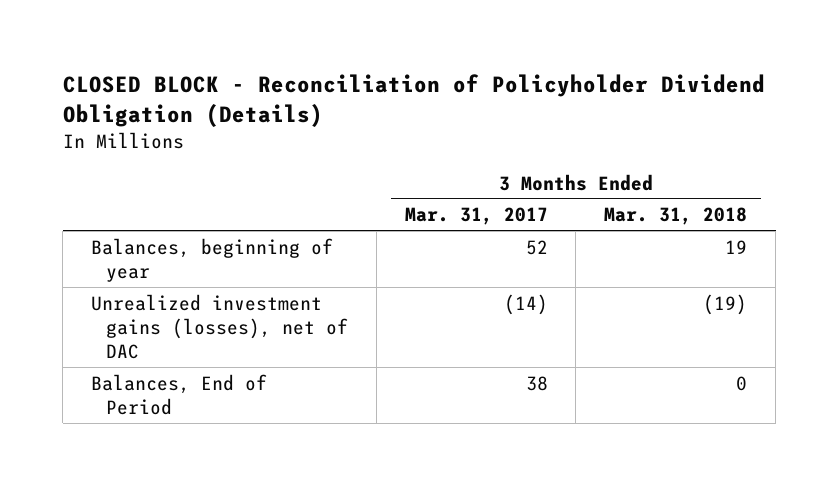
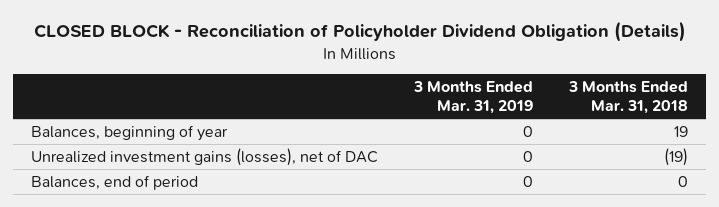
[404,207,548,226] Mar. 31, 2017 -> none
none -> [413,81,534,115] 3 Months Ended Mar. 31, 2019
[90,373,267,415] Balances, End of Period -> [30,174,198,190] Balances, end of period

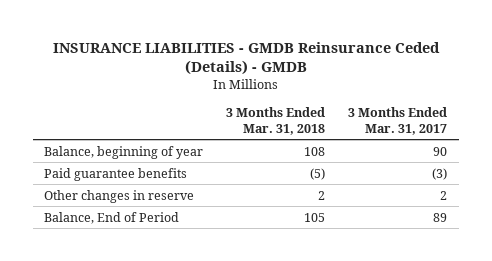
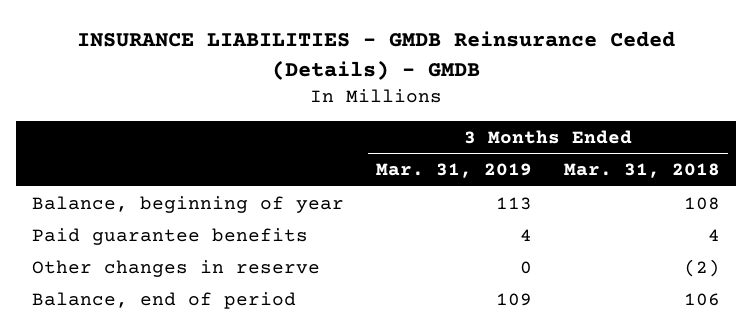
[348,107,448,135] 3 Months Ended Mar. 31, 2017 -> none
none -> [376,163,533,179] Mar. 31, 2019
[310,167,326,180] (5) -> [708,228,721,241] 4
[318,190,326,200] 2 -> [684,258,721,277] (2)
[44,211,180,224] Balance, End of Period -> [32,291,297,309] Balance, end of period
[304,212,326,222] 105 -> [684,292,721,306] 106

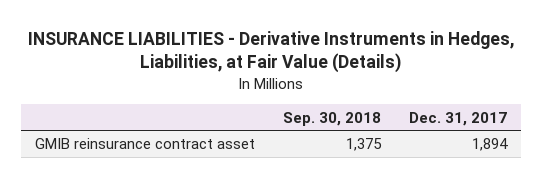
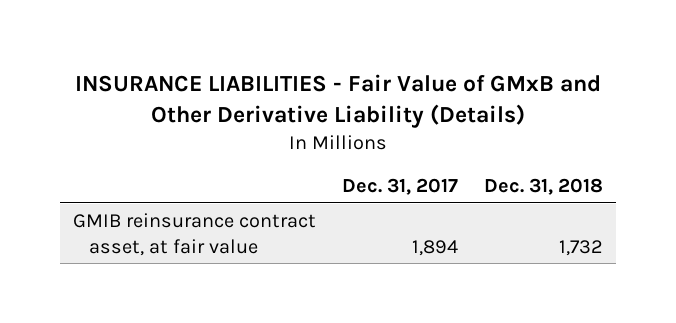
[28,30,515,74] INSURANCE LIABILITIES - Derivative Instruments in Hedges, Liabilities, at Fair Value (Details) -> [74,73,601,129] INSURANCE LIABILITIES - Fair Value of GMxB and Other Derivative Liability (Details)
[283,111,382,126] Sep. 30, 2018 -> none
none -> [483,178,603,196] Dec. 31, 2018
[35,138,256,150] GMIB reinsurance contract asset -> [72,213,316,256] GMIB reinsurance contract asset, at fair value

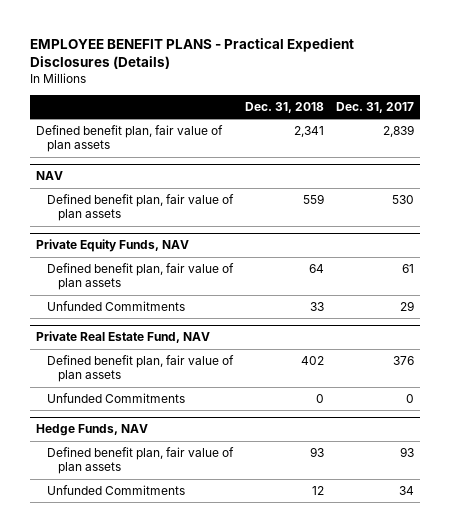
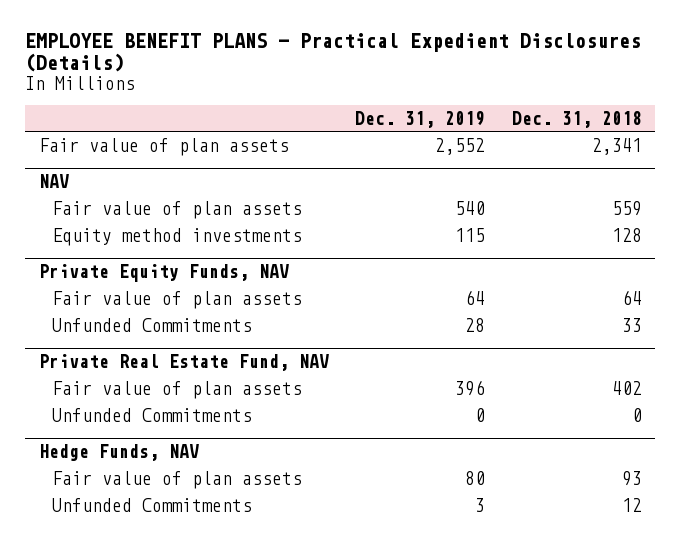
[336,101,415,113] Dec. 31, 2017 -> none
none -> [355,110,486,128] Dec. 31, 2019
[36,124,224,153] Defined benefit plan, fair value of plan assets -> [38,138,289,157] Fair value of plan assets
[47,193,235,222] Defined benefit plan, fair value of plan assets -> [52,201,303,220] Fair value of plan assets
none -> [52,228,303,247] Equity method investments
[47,262,235,291] Defined benefit plan, fair value of plan assets -> [52,291,303,310] Fair value of plan assets
[47,354,235,383] Defined benefit plan, fair value of plan assets -> [52,381,303,400] Fair value of plan assets
[47,446,235,475] Defined benefit plan, fair value of plan assets -> [52,471,303,490] Fair value of plan assets

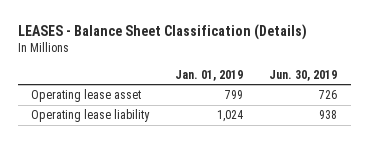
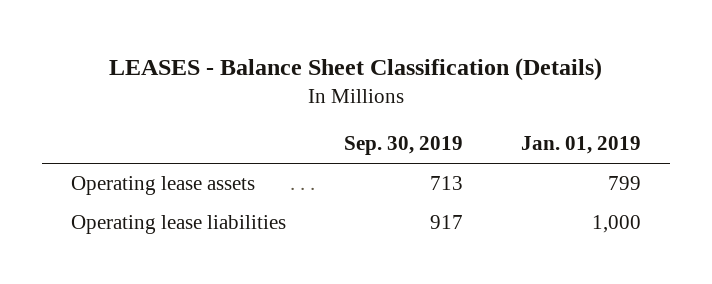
[269,69,338,81] Jun. 30, 2019 -> none
none -> [343,136,463,156] Sep. 30, 2019
[30,89,141,103] Operating lease asset -> [70,176,255,196] Operating lease assets
[30,109,150,123] Operating lease liability -> [70,215,286,235] Operating lease liabilities
[217,110,244,123] 1,024 -> [591,215,641,234] 1,000

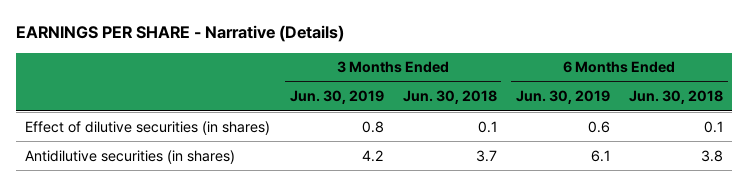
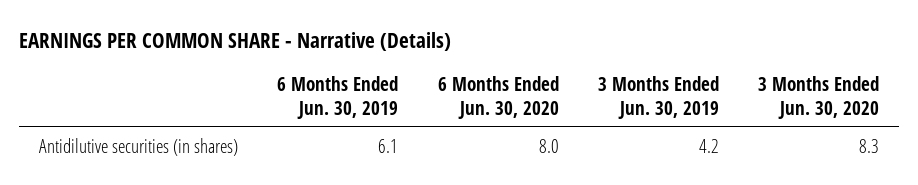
[15,25,344,43] EARNINGS PER SHARE - Narrative (Details) -> [19,31,452,51] EARNINGS PER COMMON SHARE - Narrative (Details)
[402,90,497,105] Jun. 30, 2018 -> none
[628,90,723,105] Jun. 30, 2018 -> none
none -> [437,76,559,119] 6 Months Ended Jun. 30, 2020
none -> [758,76,880,119] 3 Months Ended Jun. 30, 2020
[25,120,271,135] Effect of dilutive securities (in shares) -> none

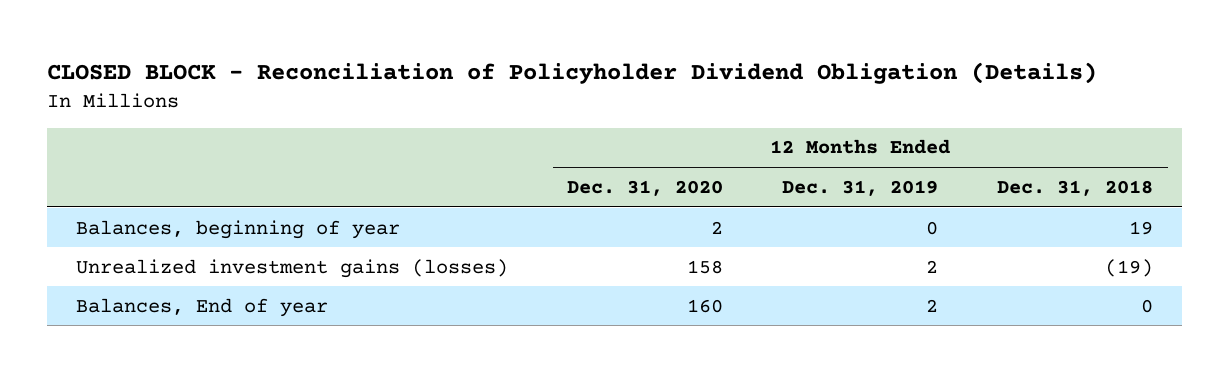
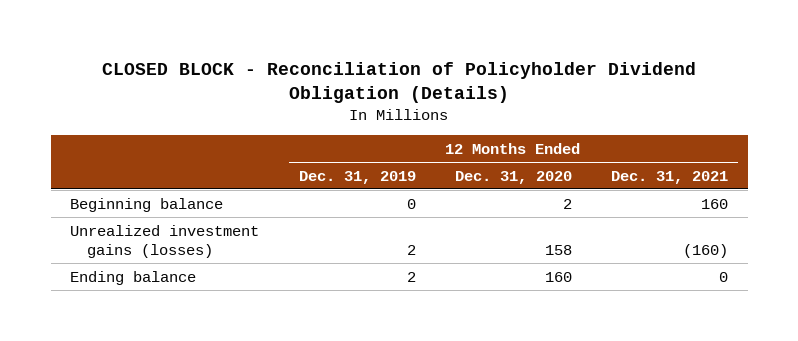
[996,179,1153,196] Dec. 31, 2018 -> none
none -> [611,170,729,184] Dec. 31, 2021
[76,219,401,239] Balances, beginning of year -> [70,197,224,212] Beginning balance
[76,297,329,317] Balances, End of year -> [70,270,197,285] Ending balance

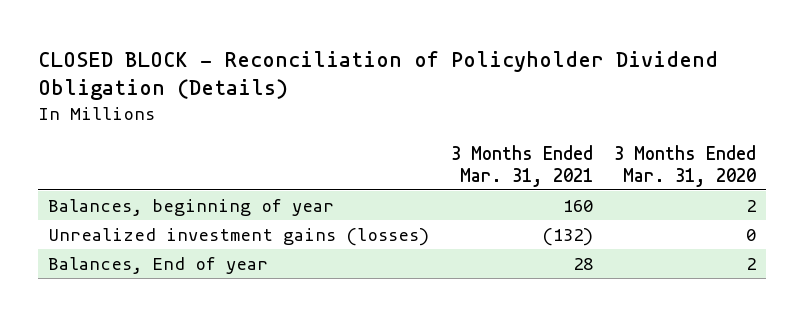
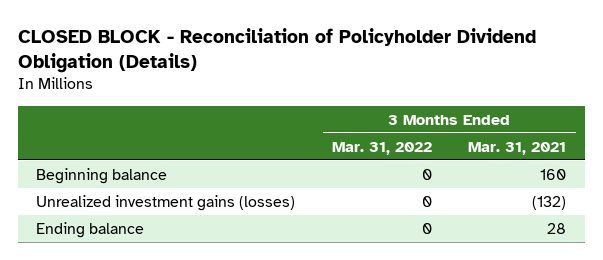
[613,144,756,187] 3 Months Ended Mar. 31, 2020 -> none
none -> [331,141,432,155] Mar. 31, 2022
[48,198,335,216] Balances, beginning of year -> [36,168,168,185] Beginning balance
[48,256,269,274] Balances, End of year -> [36,222,145,239] Ending balance

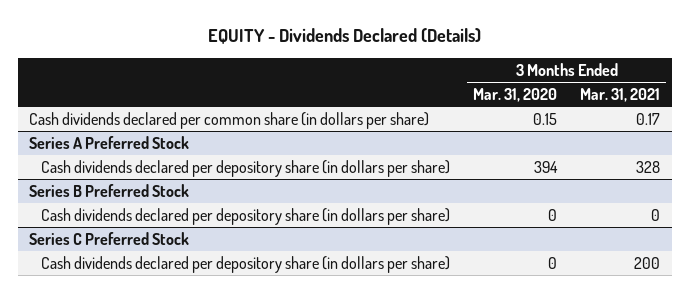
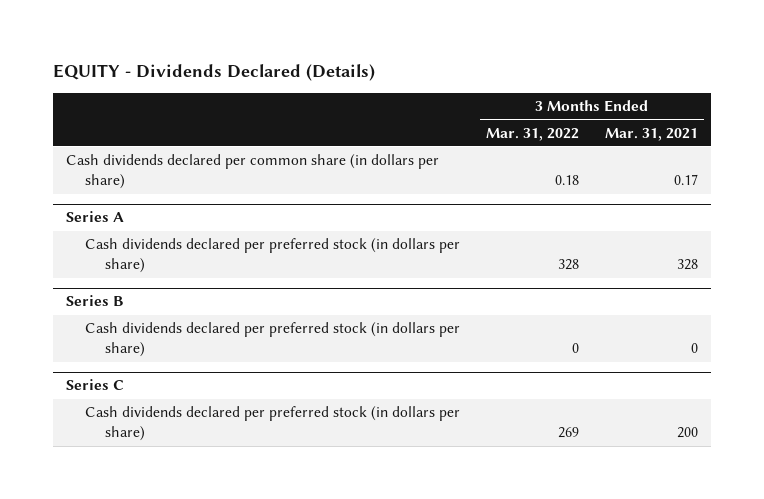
[473,88,558,103] Mar. 31, 2020 -> none
none -> [486,127,580,141] Mar. 31, 2022
[29,135,190,149] Series A Preferred Stock -> [65,211,124,223] Series A
[40,159,450,177] Cash dividends declared per depository share (in dollars per share) -> [85,238,461,274] Cash dividends declared per preferred stock (in dollars per share)
[29,183,190,197] Series B Preferred Stock -> [65,295,123,307] Series B
[40,207,450,225] Cash dividends declared per depository share (in dollars per share) -> [85,322,461,358] Cash dividends declared per preferred stock (in dollars per share)
[29,231,190,245] Series C Preferred Stock -> [65,379,124,391] Series C
[40,255,450,273] Cash dividends declared per depository share (in dollars per share) -> [85,406,461,442] Cash dividends declared per preferred stock (in dollars per share)

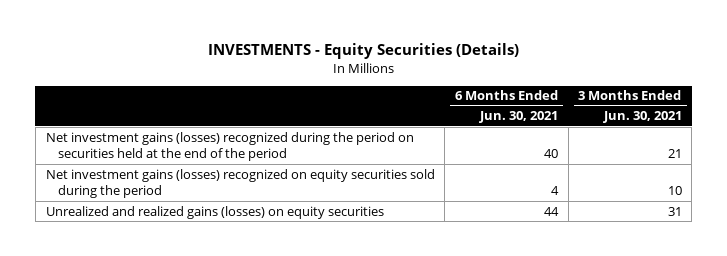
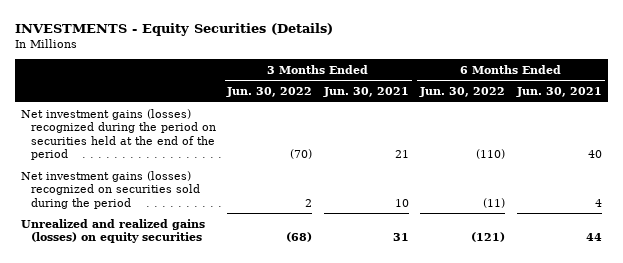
none -> [226,87,313,98] Jun. 30, 2022
none -> [419,87,506,98] Jun. 30, 2022
[45,168,435,199] Net investment gains (losses) recognized on equity securities sold during the period -> [20,170,200,209] Net investment gains (losses) recognized on securities sold during the period

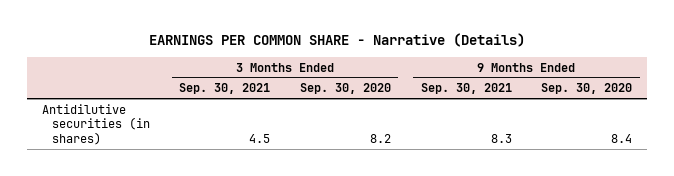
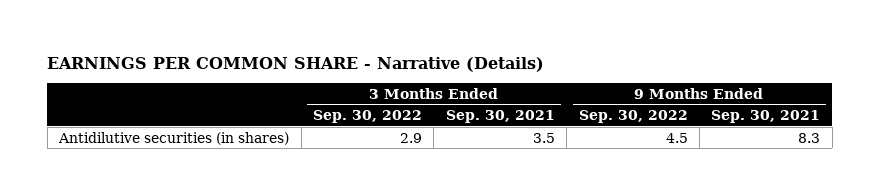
[300,83,392,95] Sep. 30, 2020 -> none
[541,83,633,95] Sep. 30, 2020 -> none
none -> [313,109,423,123] Sep. 30, 2022
none -> [578,109,688,123] Sep. 30, 2022
[249,133,271,143] 4.5 -> [532,132,555,143] 3.5

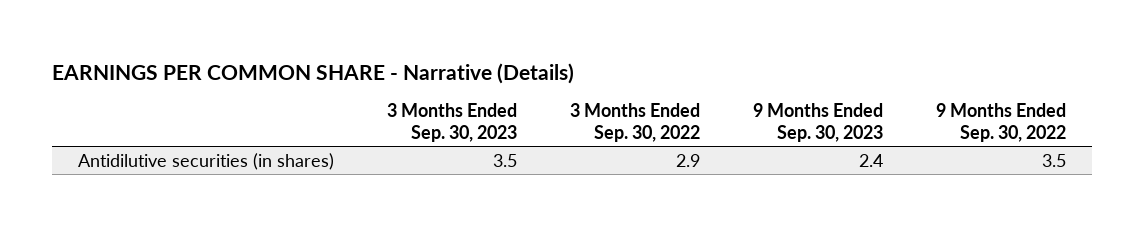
[445,109,555,123] Sep. 30, 2021 -> none
[711,109,821,123] Sep. 30, 2021 -> none
none -> [387,103,518,143] 3 Months Ended Sep. 30, 2023
none -> [752,103,883,143] 9 Months Ended Sep. 30, 2023
[665,132,688,143] 4.5 -> [1041,153,1066,167] 3.5

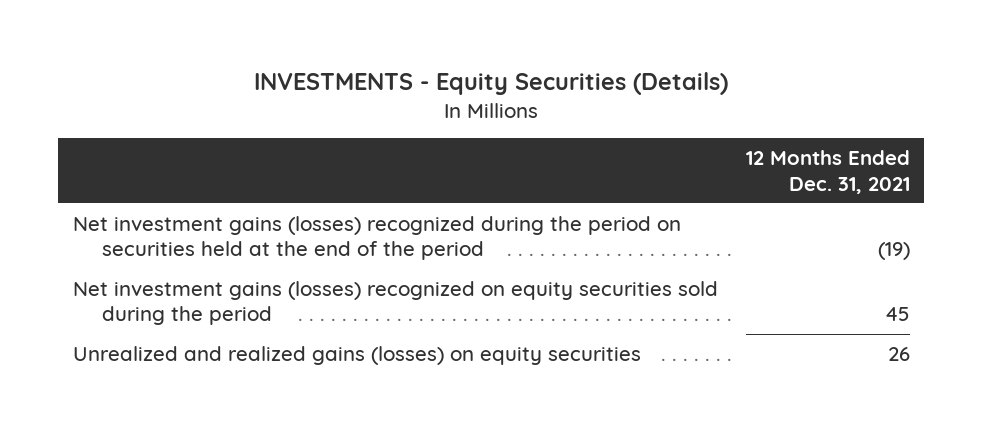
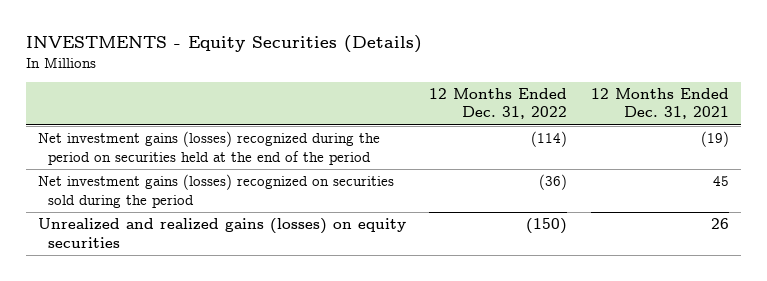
none -> [429,88,568,120] 12 Months Ended Dec. 31, 2022
[72,280,718,326] Net investment gains (losses) recognized on equity securities sold during the period -> [37,174,394,208] Net investment gains (losses) recognized on securities sold during the period

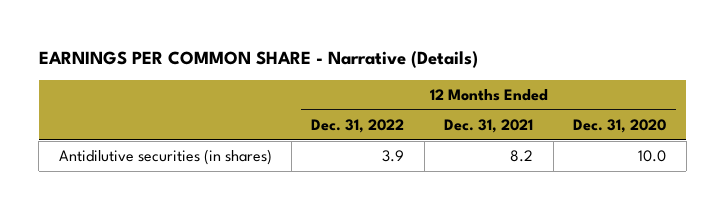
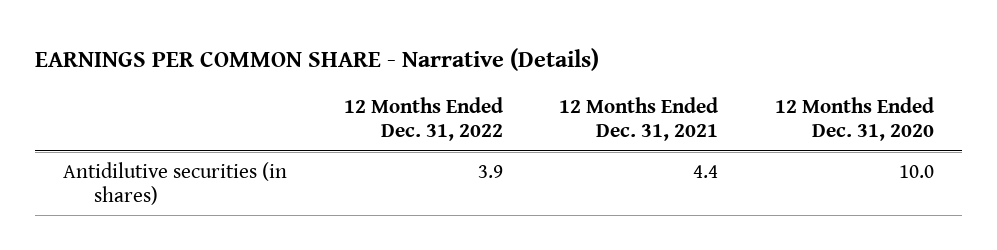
[510,150,534,163] 8.2 -> [693,164,719,178] 4.4

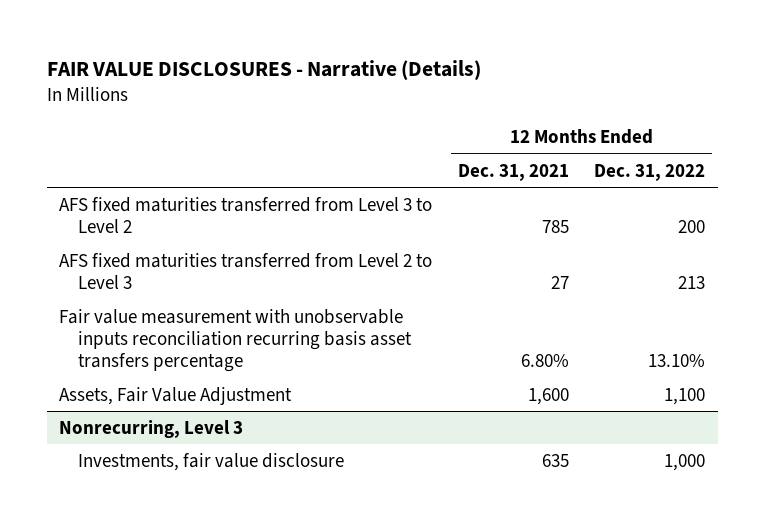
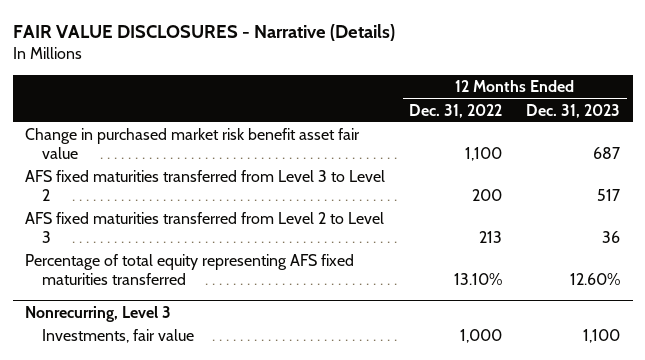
[457,163,569,181] Dec. 31, 2021 -> none
none -> [526,103,621,118] Dec. 31, 2023
none -> [25,128,361,160] Change in purchased market risk benefit asset fair value
[59,386,293,405] Assets, Fair Value Adjustment -> none
[59,308,413,373] Fair value measurement with unobservable inputs reconciliation recurring basis asset transfers percentage -> [25,254,355,286] Percentage of total equity representing AFS fixed maturities transferred
[78,452,345,471] Investments, fair value disclosure -> [42,329,195,344] Investments, fair value

